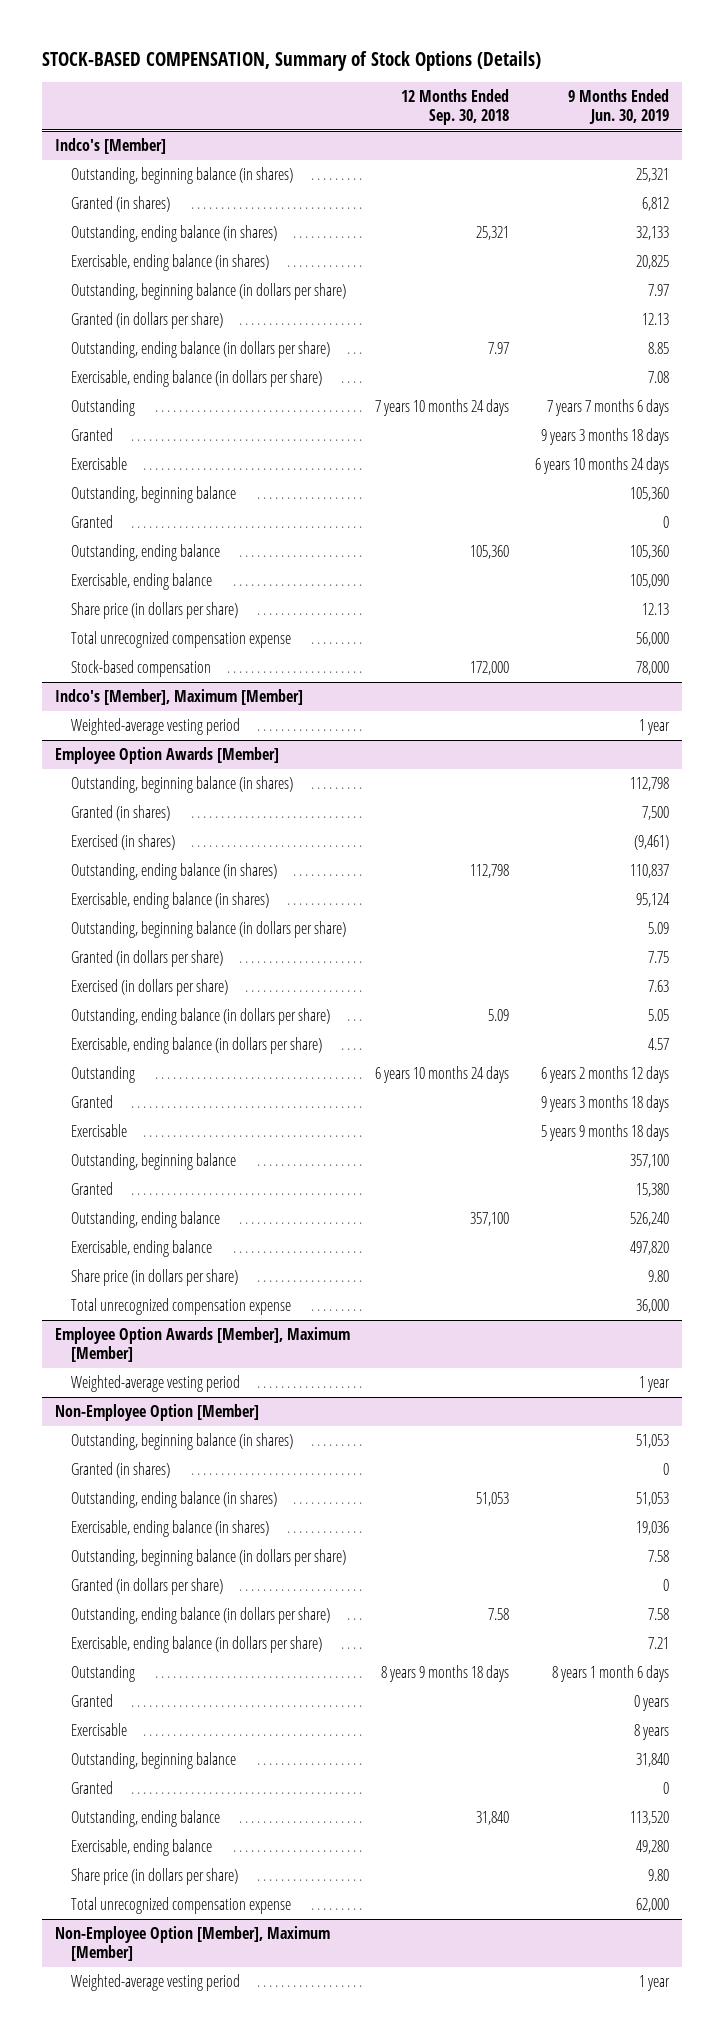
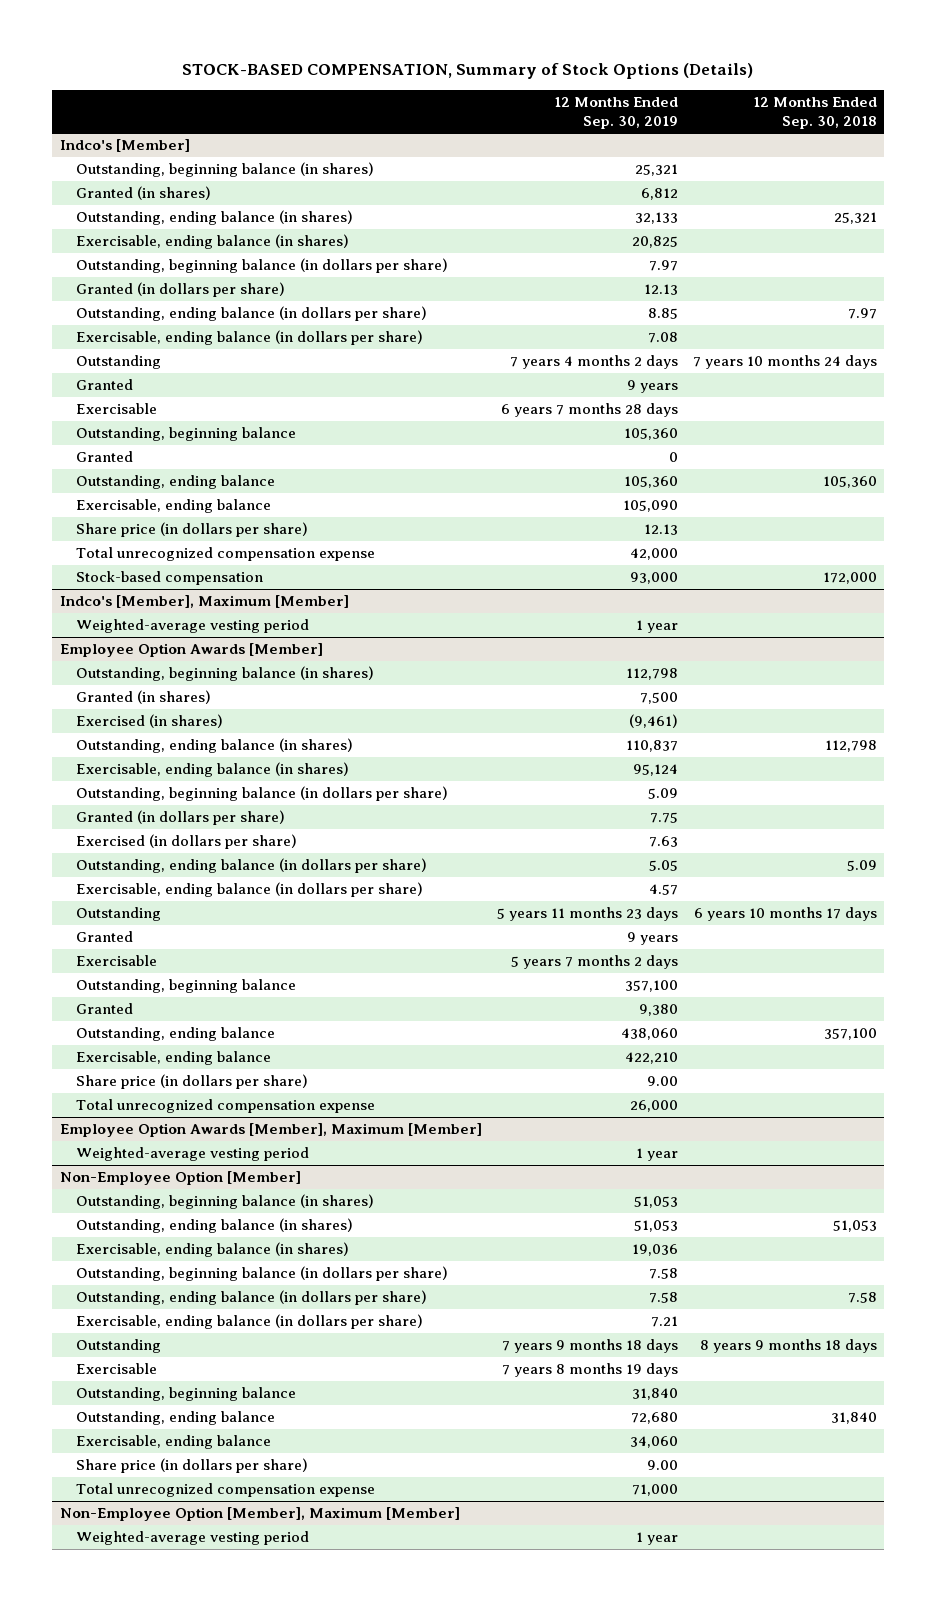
[568,89,670,125] 9 Months Ended Jun. 30, 2019 -> none
none -> [553,97,678,129] 12 Months Ended Sep. 30, 2019
[375,1066,510,1084] 6 years 10 months 24 days -> [693,906,877,921] 6 years 10 months 17 days
[71,1462,171,1479] Granted (in shares) -> none
[71,1578,224,1596] Granted (in dollars per share) -> none
[71,1694,114,1708] Granted -> none
[71,1781,114,1795] Granted -> none

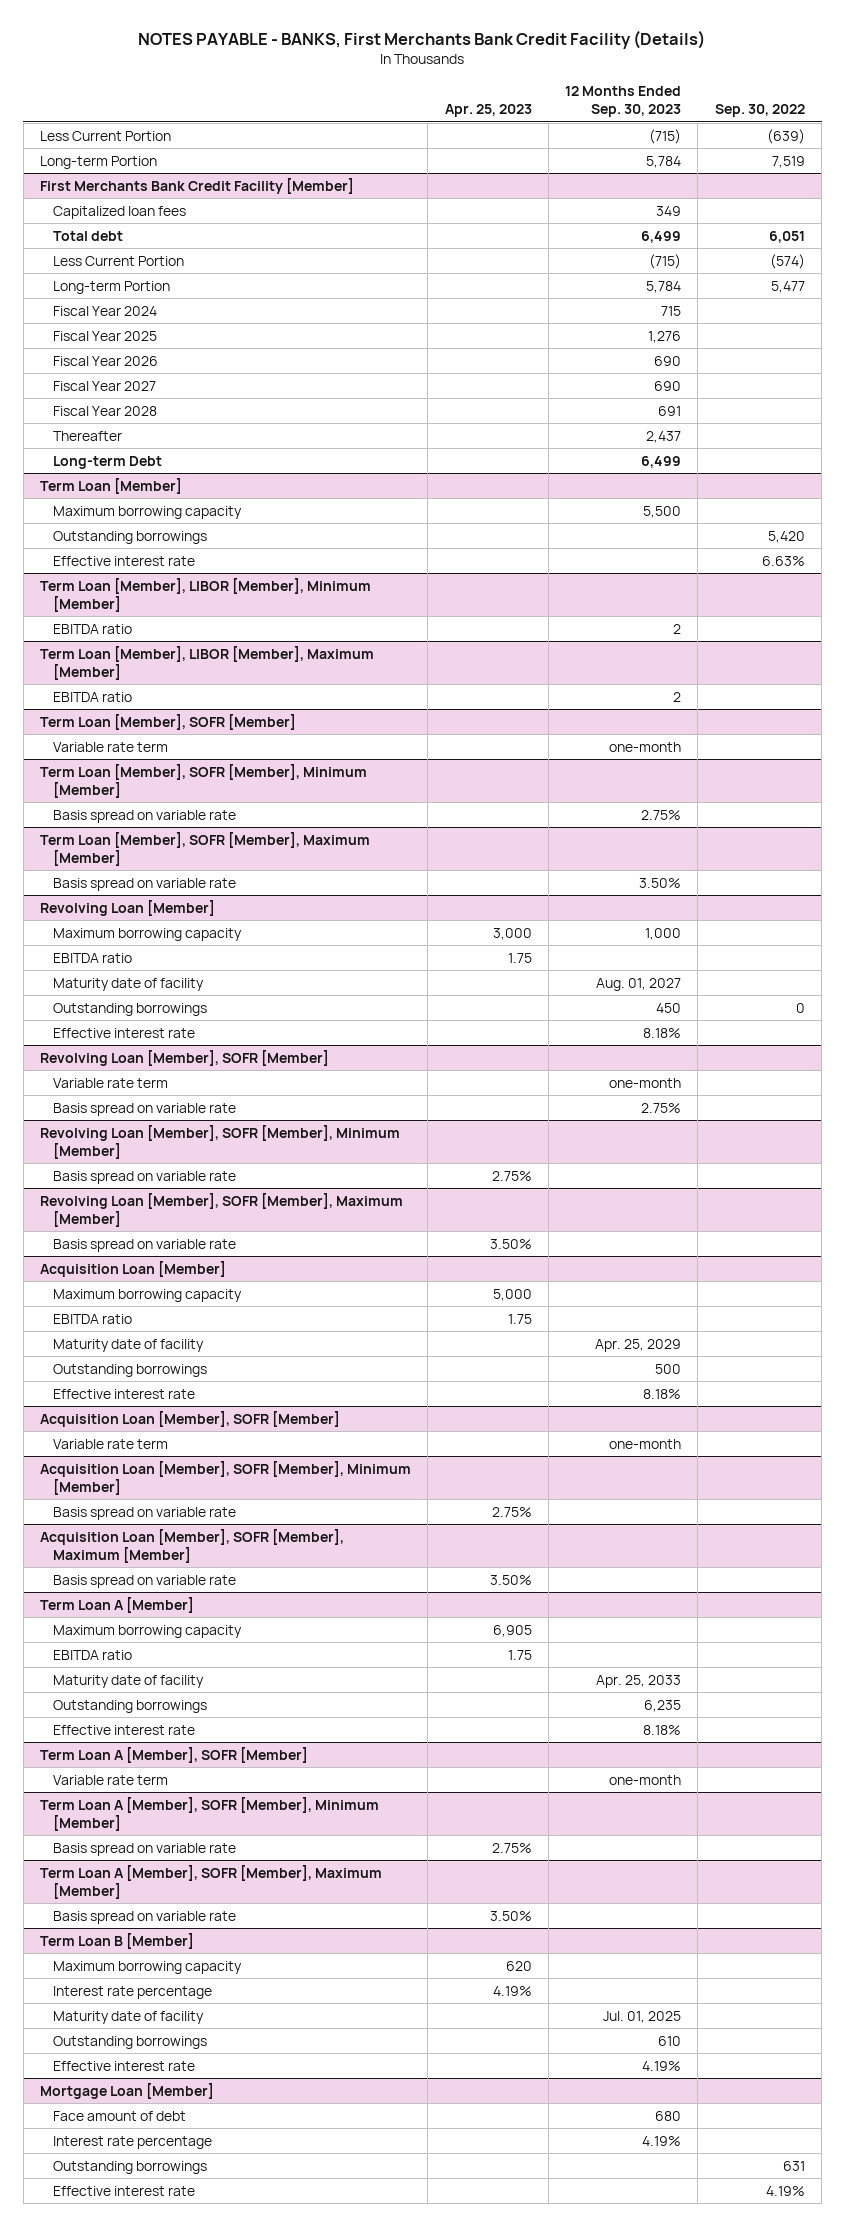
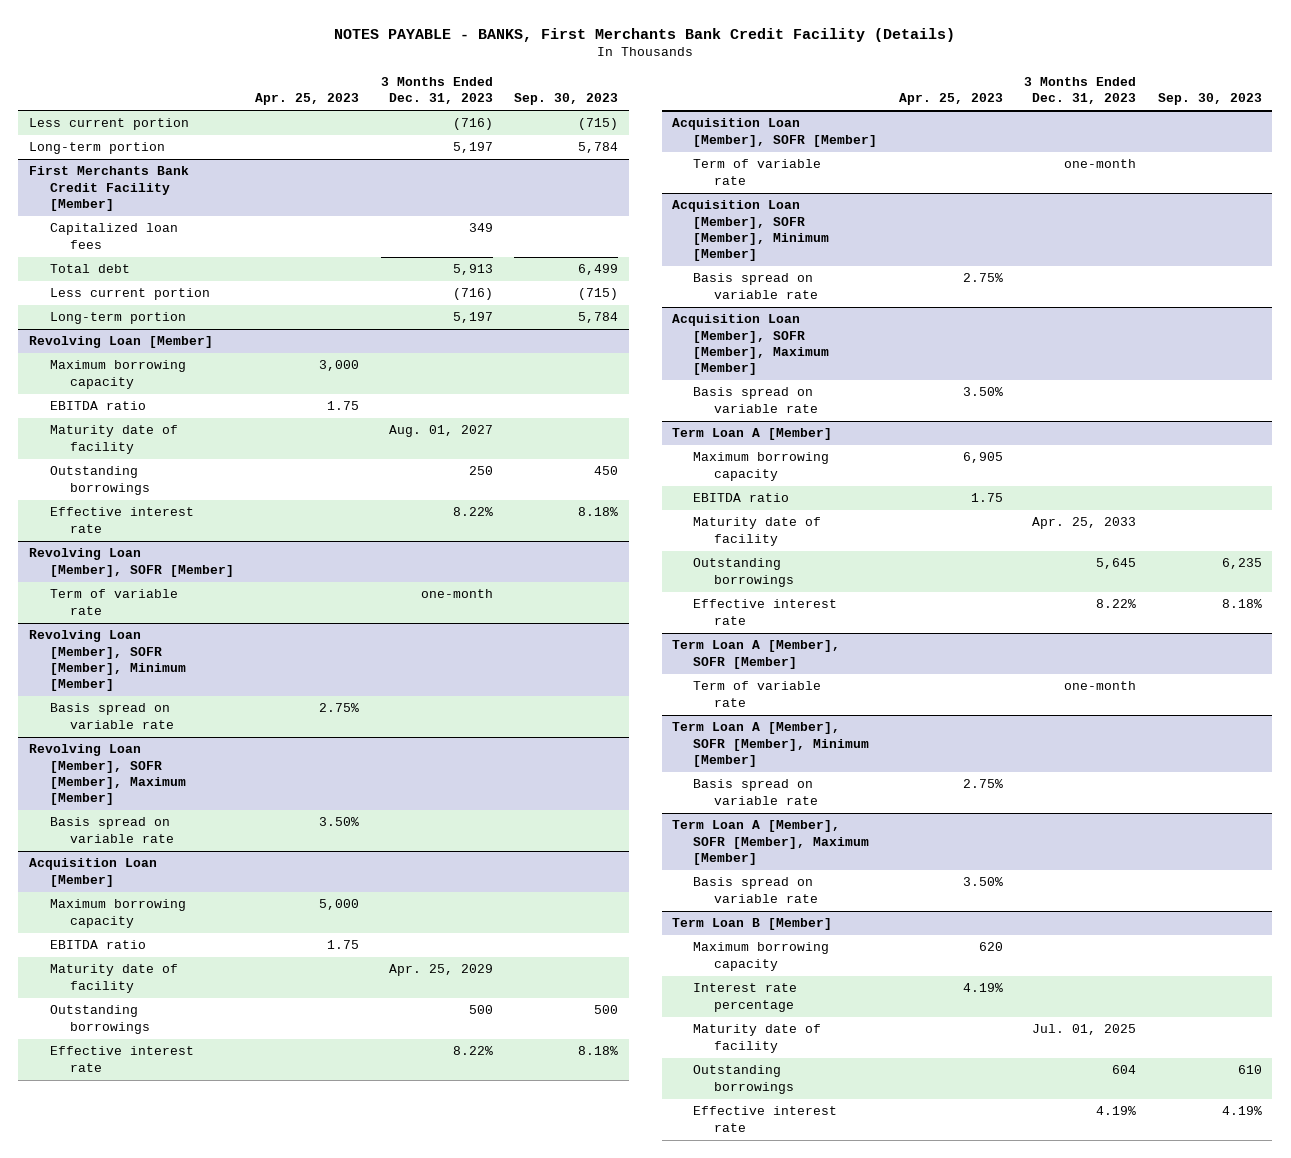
[565,86,682,118] 12 Months Ended Sep. 30, 2023 -> none
[714,104,805,118] Sep. 30, 2022 -> none
none -> [380,77,493,105] 3 Months Ended Dec. 31, 2023
none -> [514,93,619,106] Sep. 30, 2023
[39,130,171,141] Less Current Portion -> [29,118,190,131] Less current portion
[39,155,157,169] Long-term Portion -> [29,142,166,155] Long-term portion
[52,305,157,316] Fiscal Year 2024 -> none
[52,330,157,341] Fiscal Year 2025 -> none
[52,355,158,366] Fiscal Year 2026 -> none
[52,380,156,391] Fiscal Year 2027 -> none
[52,405,157,416] Fiscal Year 2028 -> none
[52,430,122,441] Thereafter -> none
[52,455,162,469] Long-term Debt -> none
[39,477,182,494] Term Loan [Member] -> none
[52,505,242,519] Maximum borrowing capacity -> none
[52,530,207,544] Outstanding borrowings -> none
[52,555,195,566] Effective interest rate -> none
[39,577,371,612] Term Loan [Member], LIBOR [Member], Minimum [Member] -> none
[52,623,132,634] EBITDA ratio -> none
[39,645,374,680] Term Loan [Member], LIBOR [Member], Maximum [Member] -> none
[52,691,132,702] EBITDA ratio -> none
[39,713,296,730] Term Loan [Member], SOFR [Member] -> none
[52,741,168,752] Variable rate term -> none
[39,763,367,798] Term Loan [Member], SOFR [Member], Minimum [Member] -> none
[52,809,236,823] Basis spread on variable rate -> none
[39,831,370,866] Term Loan [Member], SOFR [Member], Maximum [Member] -> none
[52,877,236,891] Basis spread on variable rate -> none
[52,255,184,266] Less Current Portion -> [49,288,210,301] Less current portion
[52,280,170,294] Long-term Portion -> [49,312,186,325] Long-term portion
[52,1102,236,1116] Basis spread on variable rate -> none
[52,1077,168,1088] Variable rate term -> [49,589,178,615] Term of variable rate
[52,1438,168,1449] Variable rate term -> [693,159,822,185] Term of variable rate
[52,1774,168,1785] Variable rate term -> [693,681,822,707] Term of variable rate
[39,2082,214,2099] Mortgage Loan [Member] -> none
[52,2110,186,2121] Face amount of debt -> none
[52,2135,212,2149] Interest rate percentage -> none
[52,2160,207,2174] Outstanding borrowings -> none
[52,2185,195,2196] Effective interest rate -> none

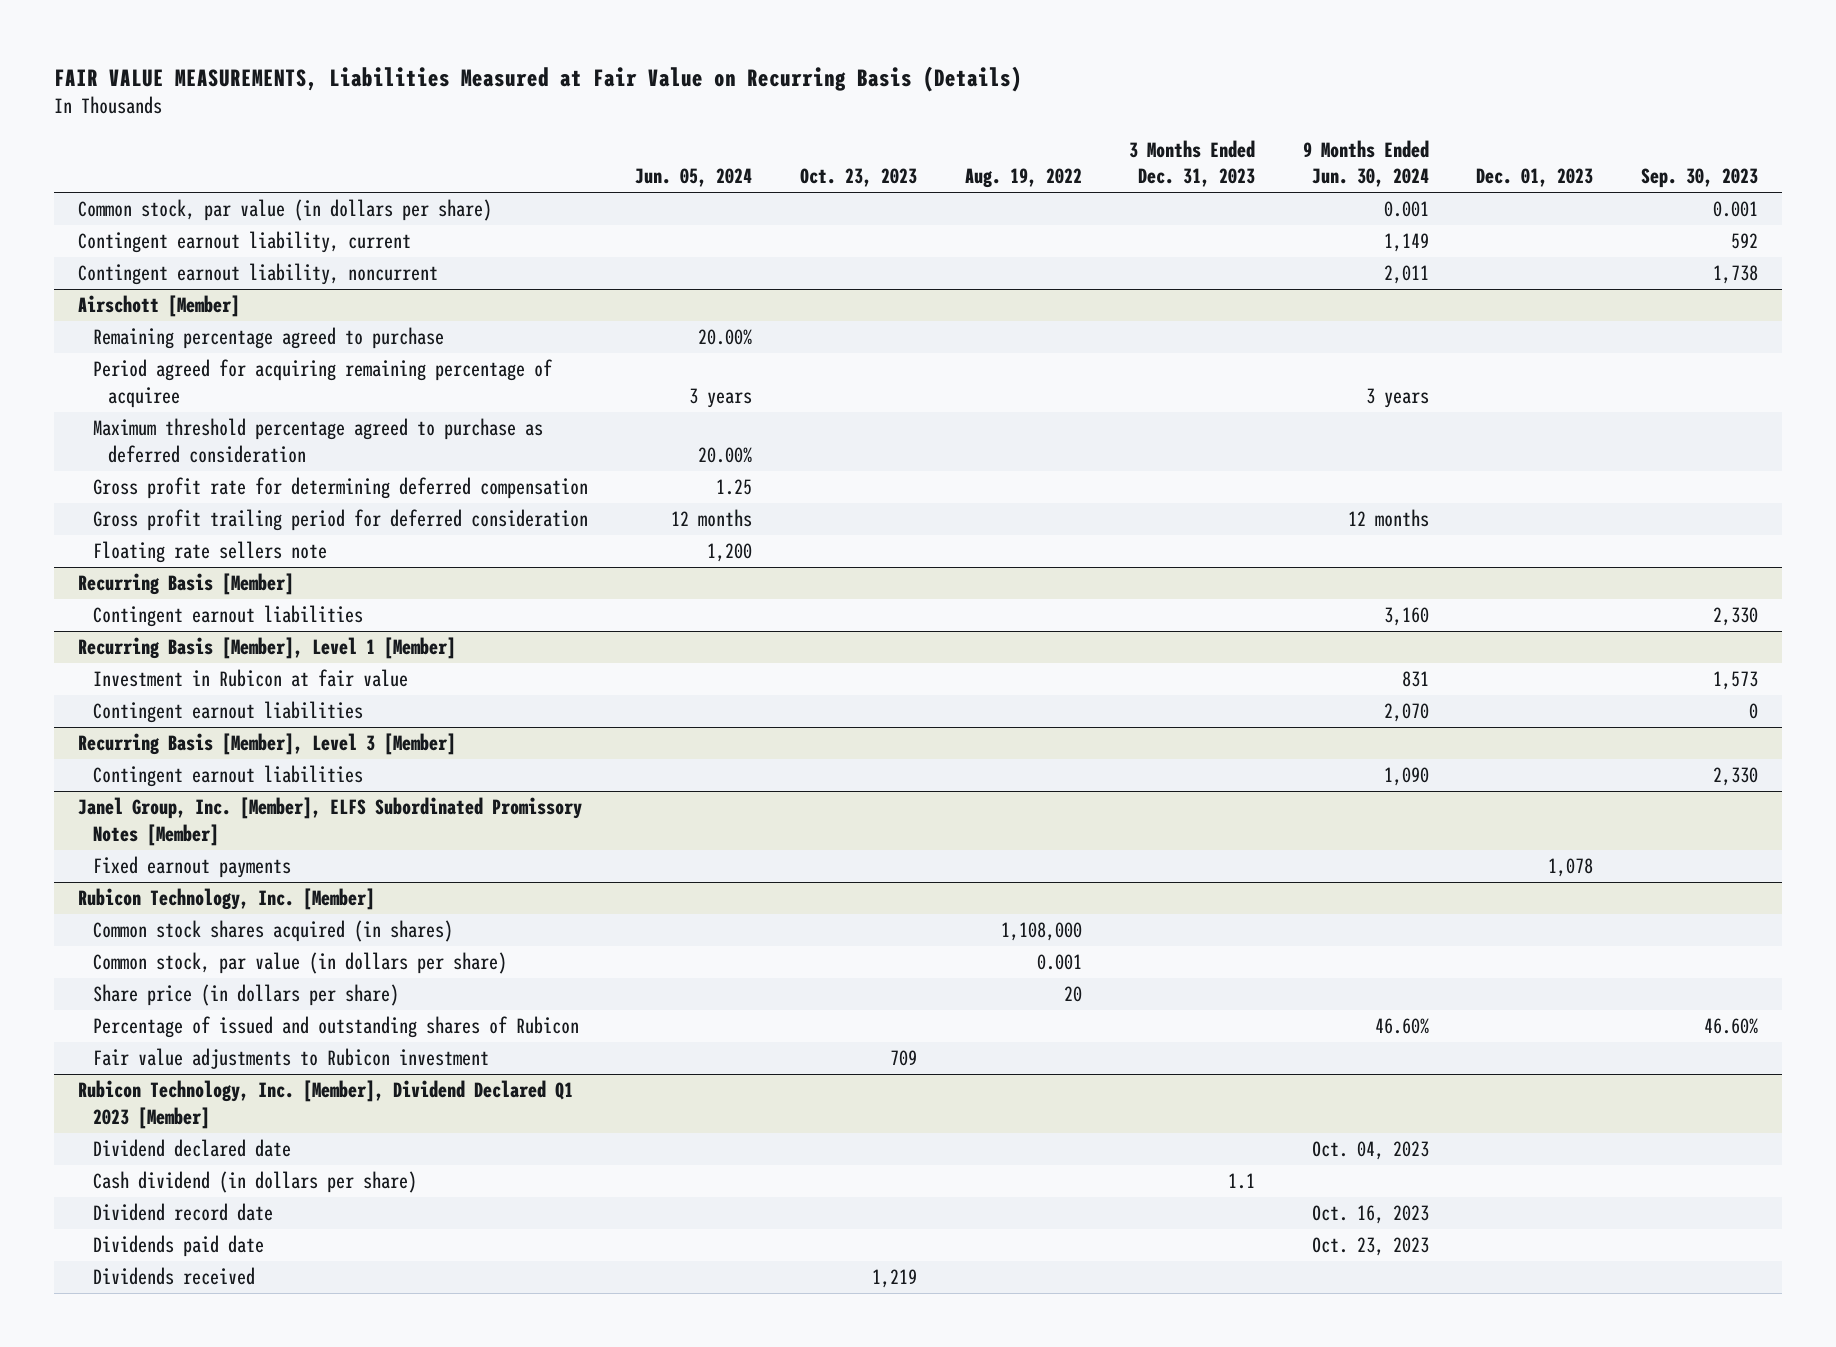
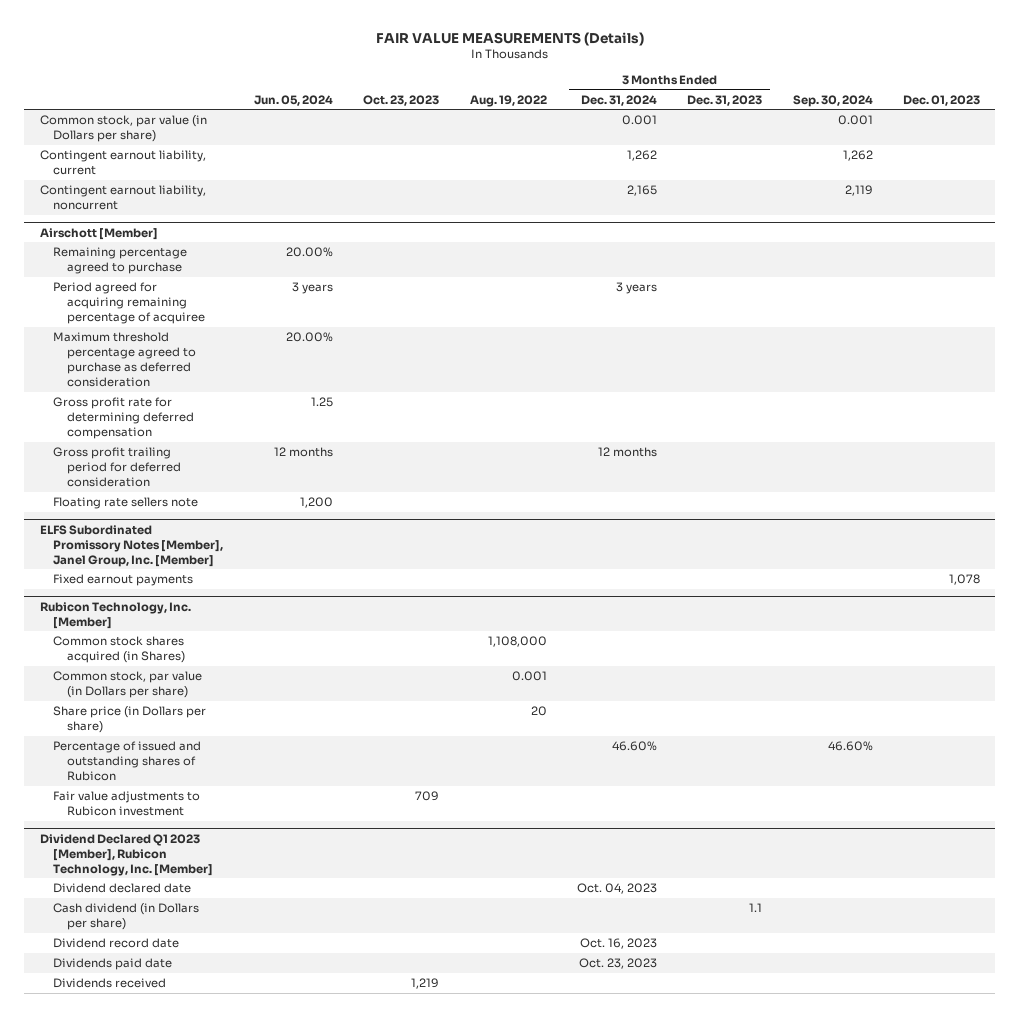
[53,65,1022,92] FAIR VALUE MEASUREMENTS, Liabilities Measured at Fair Value on Recurring Basis (Details) -> [375,31,644,46] FAIR VALUE MEASUREMENTS (Details)
[1302,139,1429,188] 9 Months Ended Jun. 30, 2024 -> none
[1640,168,1758,189] Sep. 30, 2023 -> none
none -> [580,94,657,106] Dec. 31, 2024
none -> [792,94,873,107] Sep. 30, 2024
[77,199,492,222] Common stock, par value (in dollars per share) -> [39,115,207,143] Common stock, par value (in Dollars per share)
[77,573,294,596] Recurring Basis [Member] -> none
[92,605,363,628] Contingent earnout liabilities -> none
[77,637,456,660] Recurring Basis [Member], Level 1 [Member] -> none
[92,669,408,688] Investment in Rubicon at fair value -> none
[92,701,363,724] Contingent earnout liabilities -> none
[77,733,456,756] Recurring Basis [Member], Level 3 [Member] -> none
[92,765,363,788] Contingent earnout liabilities -> none
[77,797,582,846] Janel Group, Inc. [Member], ELFS Subordinated Promissory Notes [Member] -> [39,524,224,567] ELFS Subordinated Promissory Notes [Member], Janel Group, Inc. [Member]
[92,920,453,943] Common stock shares acquired (in shares) -> [53,636,185,664] Common stock shares acquired (in Shares)
[92,952,507,975] Common stock, par value (in dollars per share) -> [53,671,203,699] Common stock, par value (in Dollars per share)
[92,984,399,1007] Share price (in dollars per share) -> [53,706,207,734] Share price (in Dollars per share)
[77,1080,573,1129] Rubicon Technology, Inc. [Member], Dividend Declared Q1 2023 [Member] -> [39,833,214,876] Dividend Declared Q1 2023 [Member], Rubicon Technology, Inc. [Member]
[92,1171,417,1194] Cash dividend (in dollars per share) -> [53,903,200,931] Cash dividend (in Dollars per share)

